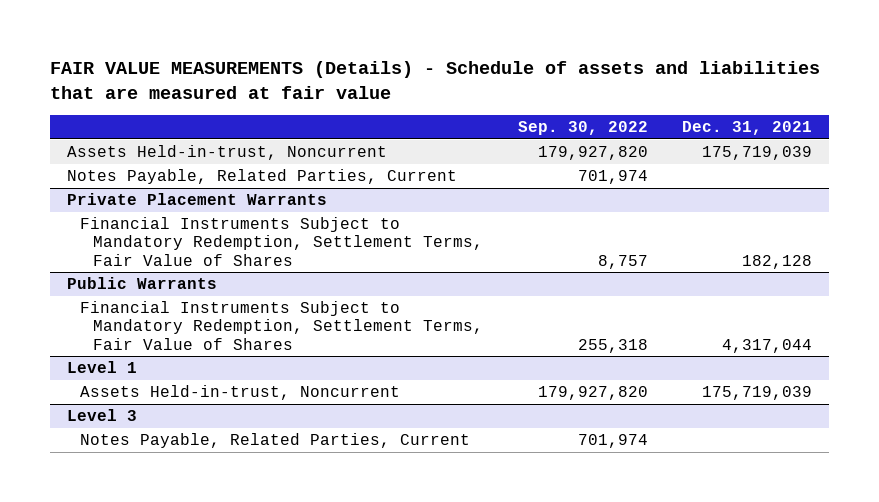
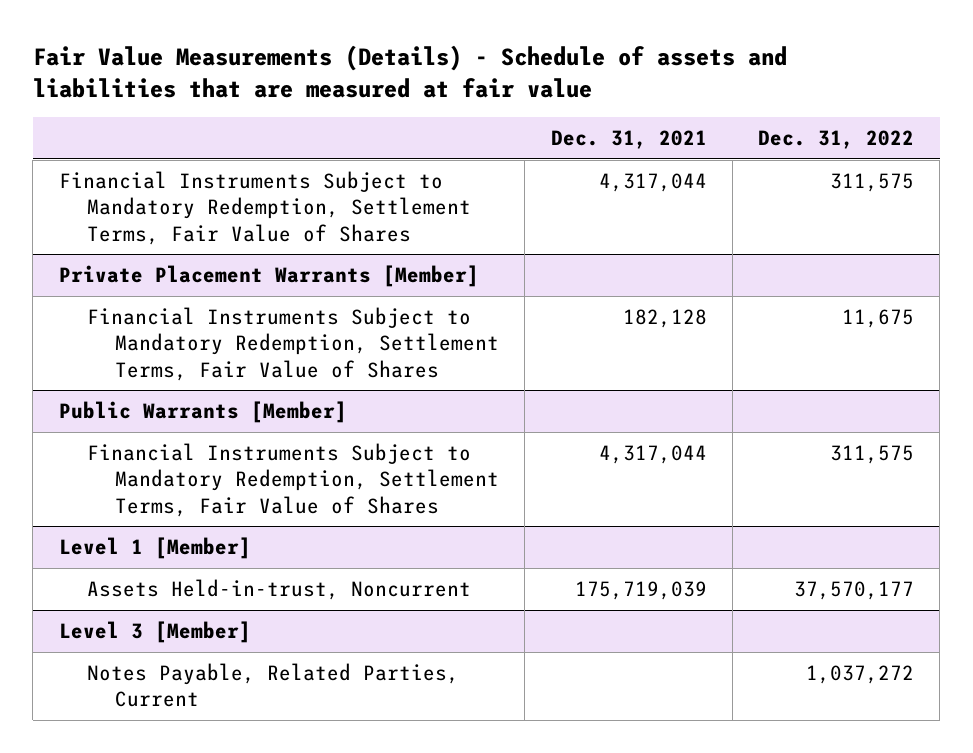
[49,61,820,100] FAIR VALUE MEASUREMENTS (Details) - Schedule of assets and liabilities that are measured at fair value -> [32,44,787,98] Fair Value Measurements (Details) - Schedule of assets and liabilities that are measured at fair value
[517,121,648,136] Sep. 30, 2022 -> none
none -> [757,130,914,150] Dec. 31, 2022
[67,145,388,161] Assets Held-in-trust, Noncurrent -> none
[67,169,458,185] Notes Payable, Related Parties, Current -> none
none -> [58,170,471,245] Financial Instruments Subject to Mandatory Redemption, Settlement Terms, Fair Value of Shares
[67,193,328,206] Private Placement Warrants -> [58,264,479,287] Private Placement Warrants [Member]
[67,277,218,290] Public Warrants -> [58,400,347,423] Public Warrants [Member]
[67,361,138,374] Level 1 -> [58,536,251,559] Level 1 [Member]
[67,409,138,422] Level 3 -> [58,620,251,643] Level 3 [Member]

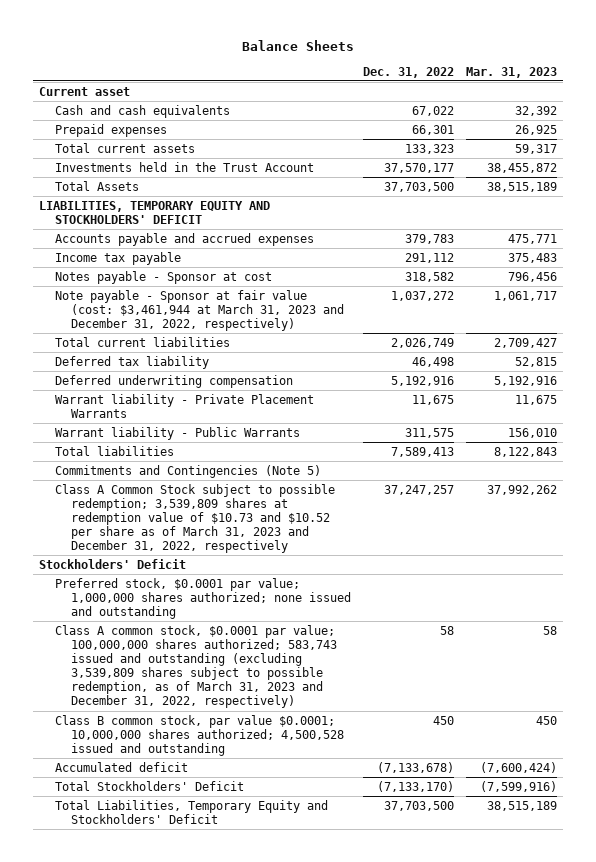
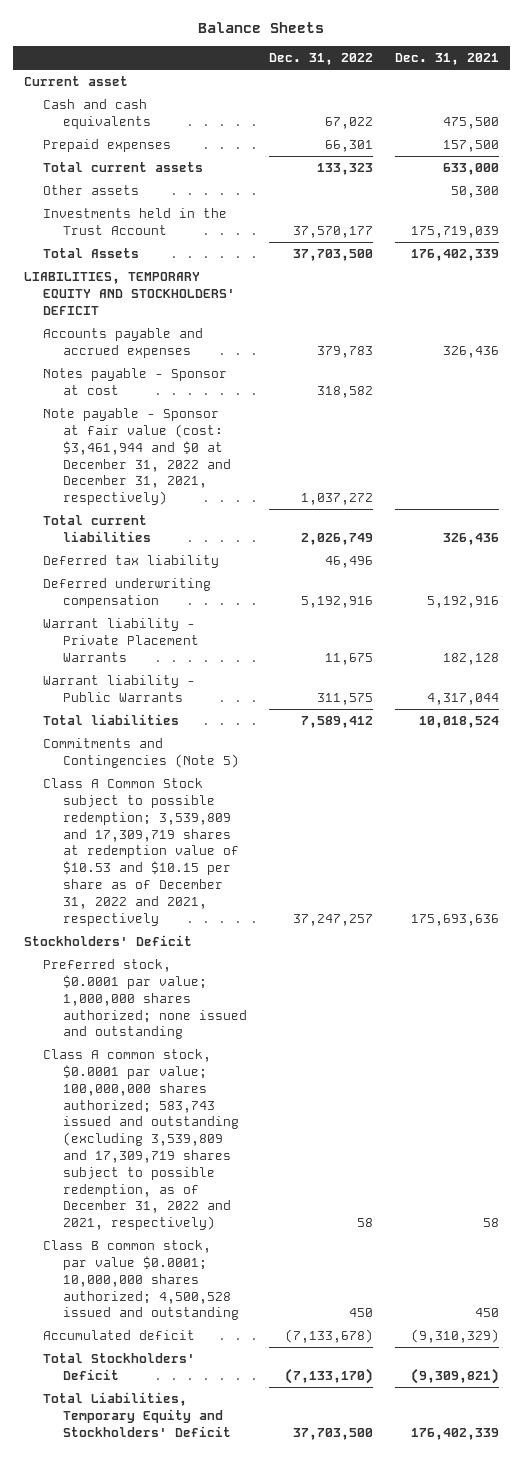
[466,66,558,78] Mar. 31, 2023 -> none
none -> [394,53,499,66] Dec. 31, 2021
none -> [43,185,140,196] Other assets
[55,251,182,265] Income tax payable -> none
[55,289,345,331] Note payable - Sponsor at fair value (cost: $3,461,944 at March 31, 2023 and December 31, 2022, respectively) -> [43,408,232,506] Note payable - Sponsor at fair value (cost: $3,461,944 and $0 at December 31, 2022 and December 31, 2021, respectively)
[412,356,455,367] 46,498 -> [325,556,374,569] 46,496
[391,446,455,457] 7,589,413 -> [301,716,374,729] 7,589,412
[55,483,336,554] Class A Common Stock subject to possible redemption; 3,539,809 shares at redemption value of $10.73 and $10.52 per share as of March 31, 2023 and December 31, 2022, respectively -> [43,778,240,926] Class A Common Stock subject to possible redemption; 3,539,809 and 17,309,719 shares at redemption value of $10.53 and $10.15 per share as of December 31, 2022 and 2021, respectively
[55,624,338,709] Class A common stock, $0.0001 par value; 100,000,000 shares authorized; 583,743 issued and outstanding (excluding 3,539,809 shares subject to possible redemption, as of March 31, 2023 and December 31, 2022, respectively) -> [43,1049,240,1231] Class A common stock, $0.0001 par value; 100,000,000 shares authorized; 583,743 issued and outstanding (excluding 3,539,809 and 17,309,719 shares subject to possible redemption, as of December 31, 2022 and 2021, respectively)

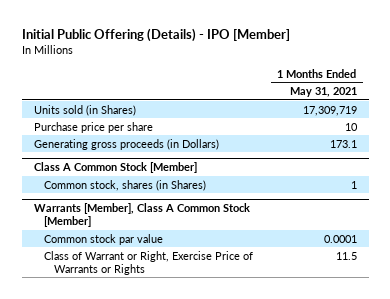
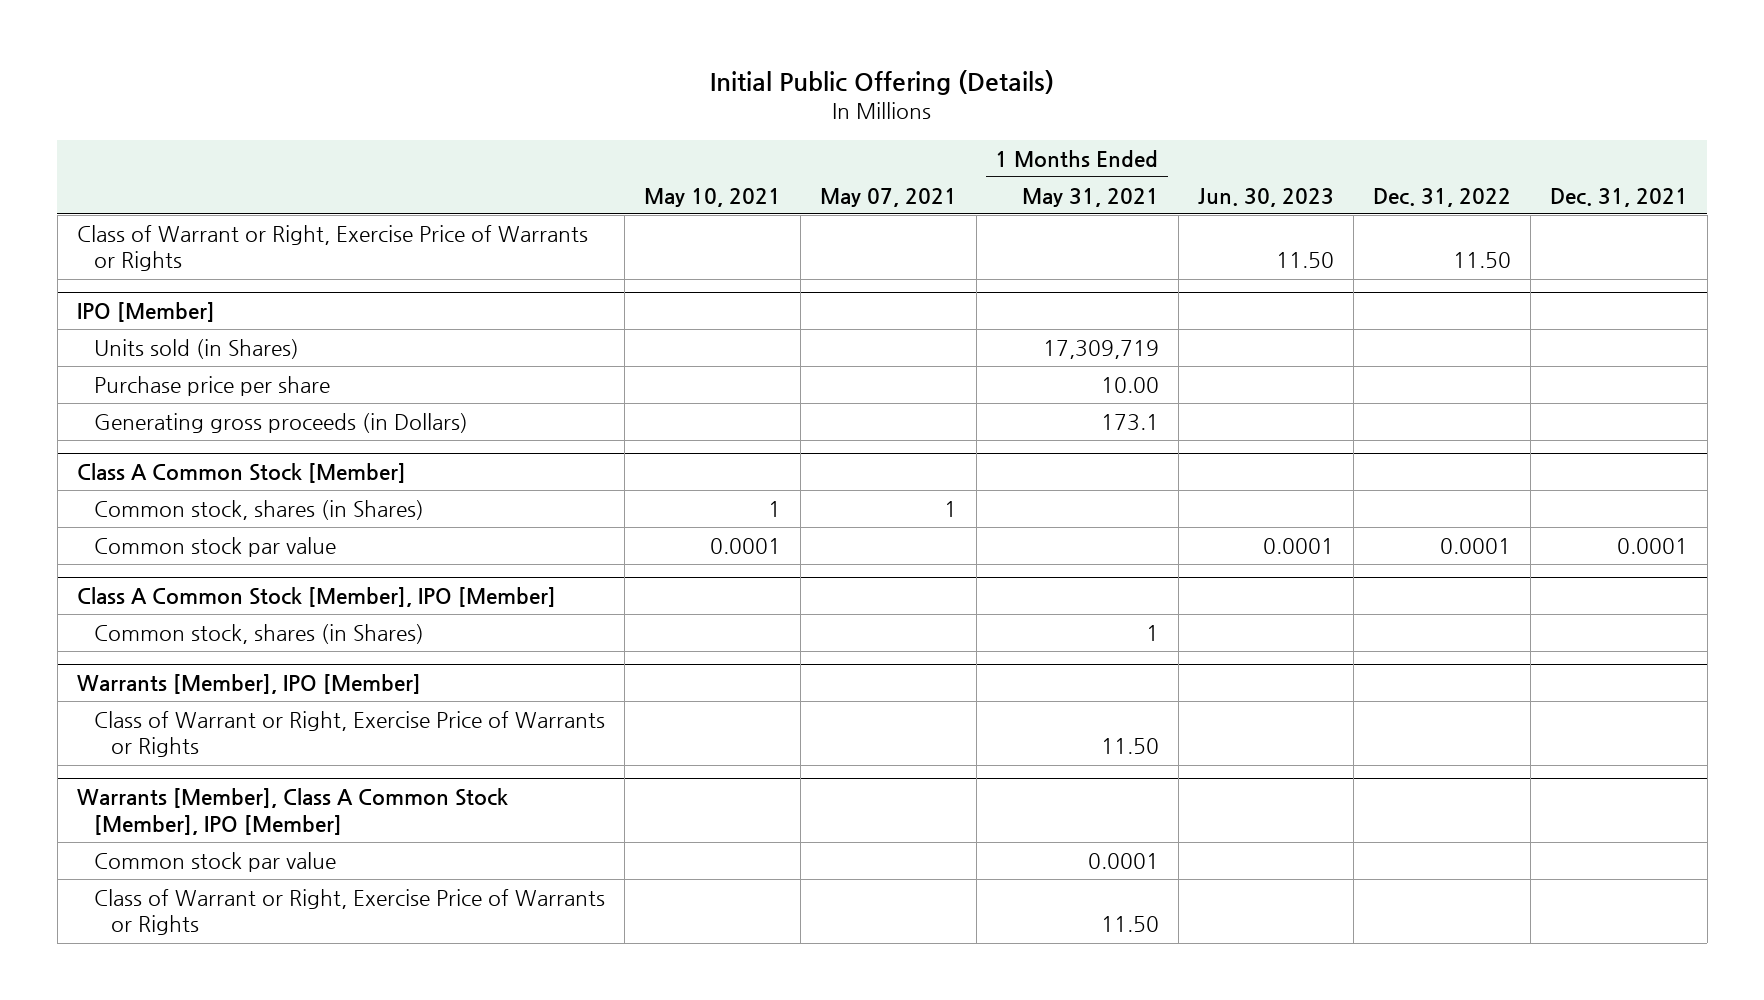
[21,27,290,42] Initial Public Offering (Details) - IPO [Member] -> [710,69,1055,95] Initial Public Offering (Details)
none -> [643,187,781,207] May 10, 2021
none -> [819,187,957,207] May 07, 2021
none -> [1197,187,1334,207] Jun. 30, 2023
none -> [1372,187,1511,207] Dec. 31, 2022
none -> [1549,187,1688,207] Dec. 31, 2021
none -> [76,224,588,272] Class of Warrant or Right, Exercise Price of Warrants or Rights
none -> [76,302,215,323] IPO [Member]
[344,122,358,131] 10 -> [1100,376,1159,393] 10.00
none -> [93,499,424,520] Common stock, shares (in Shares)
none -> [93,536,336,557] Common stock par value
none -> [76,587,556,608] Class A Common Stock [Member], IPO [Member]
none -> [76,674,421,695] Warrants [Member], IPO [Member]
none -> [93,710,605,758] Class of Warrant or Right, Exercise Price of Warrants or Rights
[33,203,250,228] Warrants [Member], Class A Common Stock [Member] -> [76,788,508,835] Warrants [Member], Class A Common Stock [Member], IPO [Member]
[335,251,357,260] 11.5 -> [1100,916,1159,933] 11.50

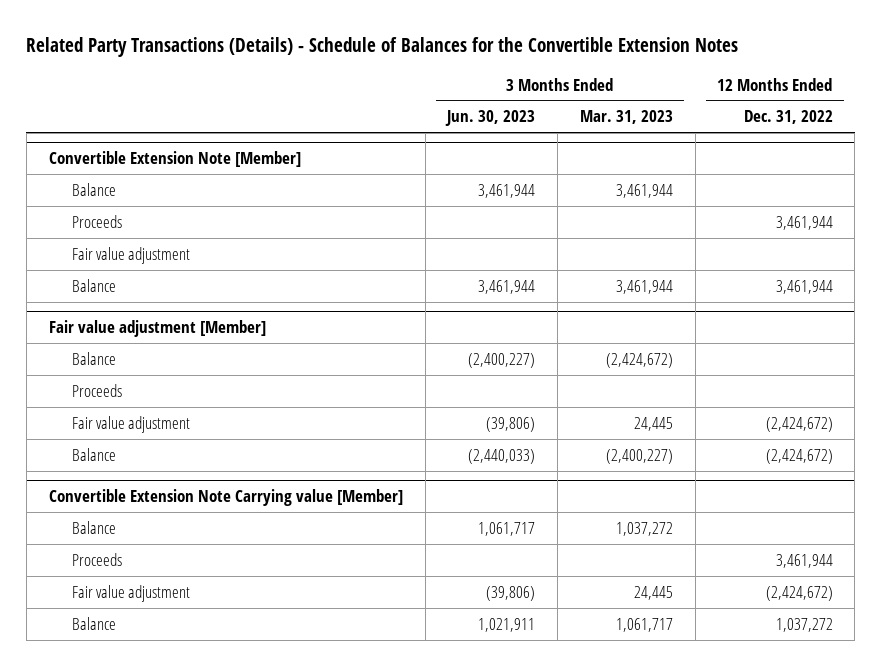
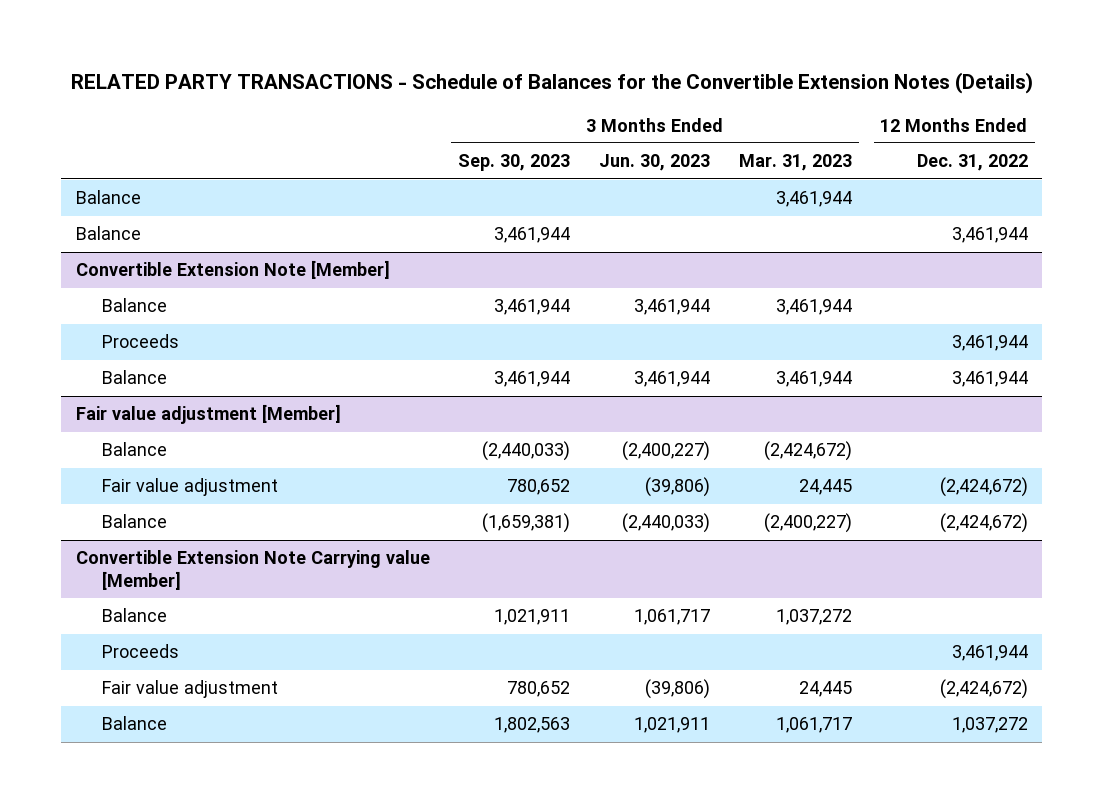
[26,37,739,58] Related Party Transactions (Details) - Schedule of Balances for the Convertible Extension Notes -> [70,72,1033,95] RELATED PARTY TRANSACTIONS - Schedule of Balances for the Convertible Extension Notes (Details)
none -> [458,154,571,172] Sep. 30, 2023
none -> [75,190,141,205] Balance
none -> [75,226,141,241] Balance
[71,246,190,264] Fair value adjustment -> none
[71,383,122,397] Proceeds -> none

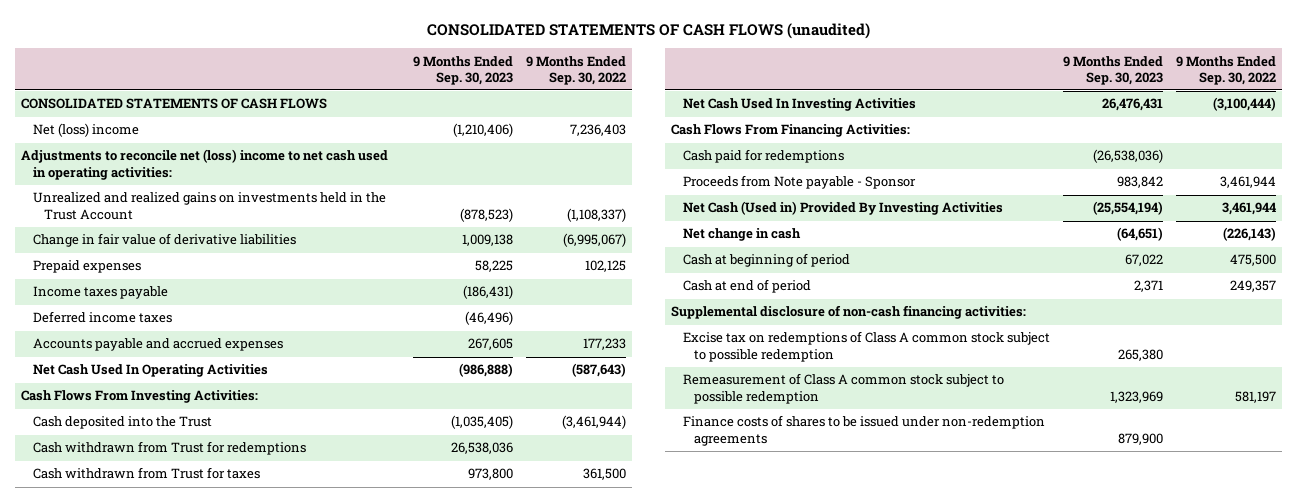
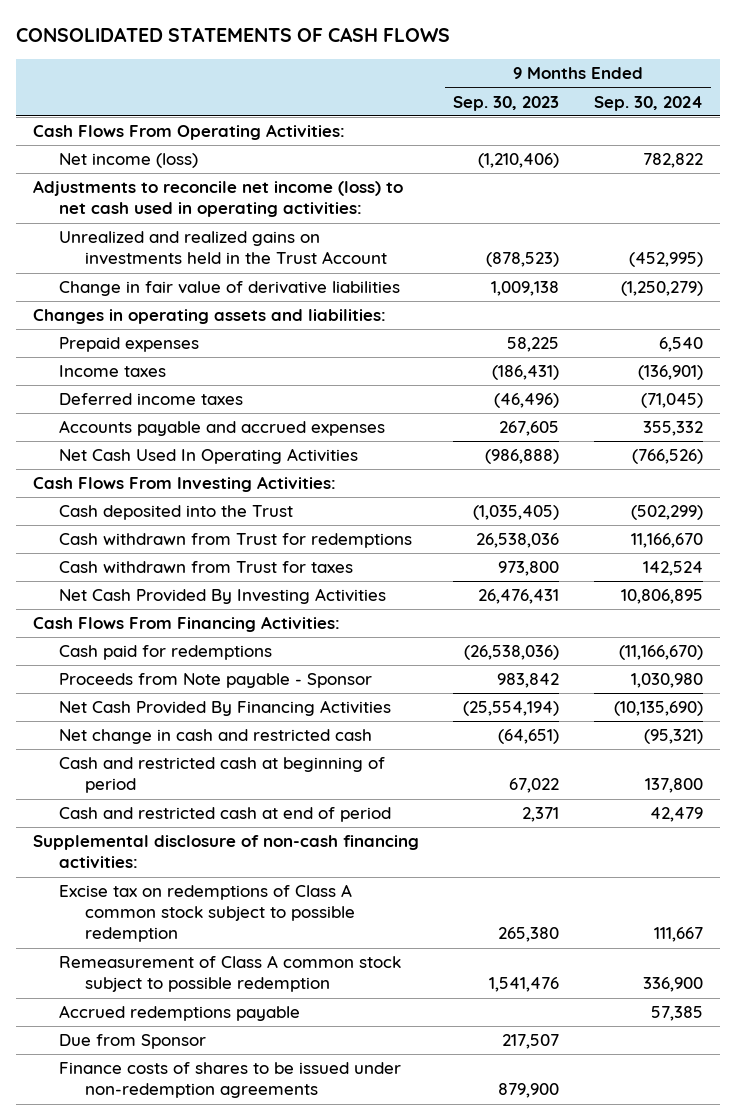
[426,23,870,40] CONSOLIDATED STATEMENTS OF CASH FLOWS (unaudited) -> [15,26,450,42] CONSOLIDATED STATEMENTS OF CASH FLOWS
[525,55,626,85] 9 Months Ended Sep. 30, 2022 -> none
none -> [593,95,703,111] Sep. 30, 2024
[21,98,328,110] CONSOLIDATED STATEMENTS OF CASH FLOWS -> none
none -> [32,124,345,141] Cash Flows From Operating Activities:
[32,123,139,138] Net (loss) income -> [58,153,198,169] Net income (loss)
[21,149,389,180] Adjustments to reconcile net (loss) income to net cash used in operating activities: -> [32,180,403,218] Adjustments to reconcile net income (loss) to net cash used in operating activities:
none -> [32,309,386,325] Changes in operating assets and liabilities:
[32,286,168,300] Income taxes payable -> [58,365,166,378] Income taxes
[682,98,916,112] Net Cash Used In Investing Activities -> [58,588,386,605] Net Cash Provided By Investing Activities
[682,201,1003,216] Net Cash (Used in) Provided By Investing Activities -> [58,700,391,717] Net Cash Provided By Financing Activities
[682,228,801,242] Net change in cash -> [58,729,372,745] Net change in cash and restricted cash
[682,253,850,268] Cash at beginning of period -> [58,757,385,794] Cash and restricted cash at beginning of period
[682,279,811,294] Cash at end of period -> [58,807,391,823] Cash and restricted cash at end of period
[1109,390,1163,403] 1,323,969 -> [489,977,560,993] 1,541,476
none -> [58,1005,300,1022] Accrued redemptions payable
none -> [58,1034,206,1050] Due from Sponsor

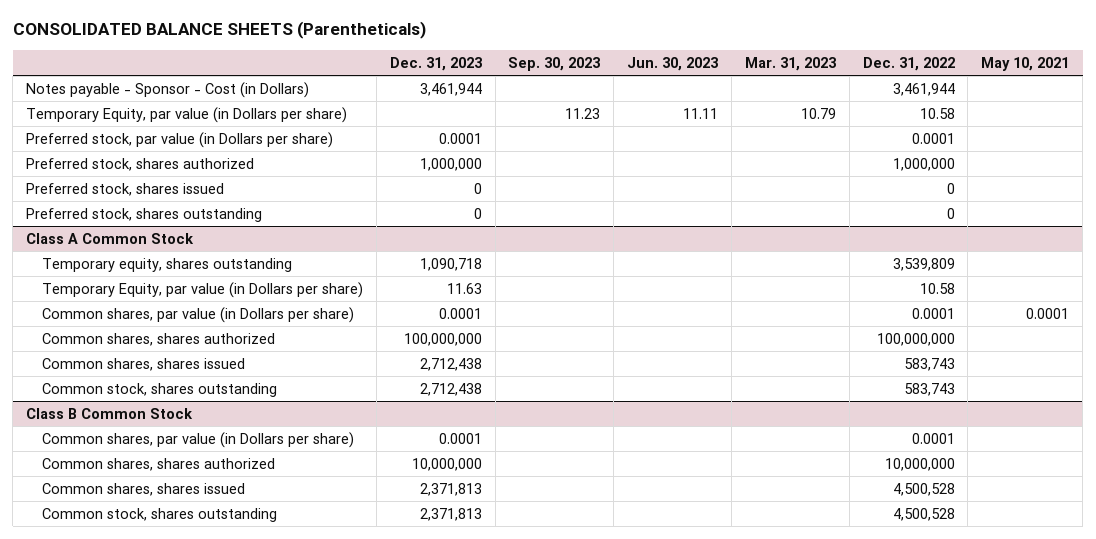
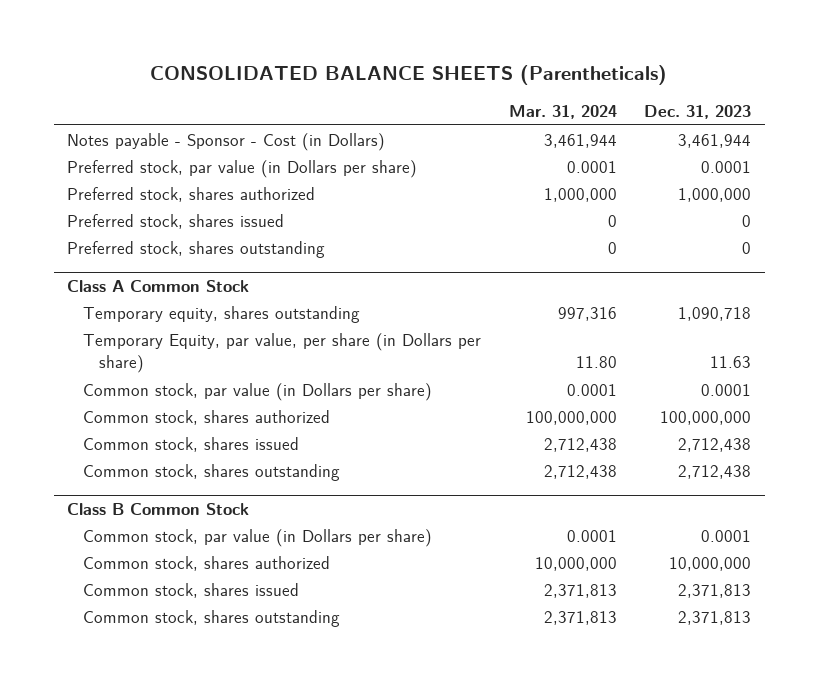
[508,56,601,71] Sep. 30, 2023 -> none
[627,56,719,71] Jun. 30, 2023 -> none
[744,56,836,71] Mar. 31, 2023 -> none
[862,56,955,71] Dec. 31, 2022 -> none
[981,56,1070,71] May 10, 2021 -> none
none -> [508,104,617,119] Mar. 31, 2024
[26,106,348,123] Temporary Equity, par value (in Dollars per share) -> none
[41,281,363,298] Temporary Equity, par value (in Dollars per share) -> [83,332,482,373] Temporary Equity, par value, per share (in Dollars per share)
[41,306,354,323] Common shares, par value (in Dollars per share) -> [83,382,433,401] Common stock, par value (in Dollars per share)
[41,332,275,346] Common shares, shares authorized -> [83,409,331,425] Common stock, shares authorized
[41,357,245,371] Common shares, shares issued -> [83,436,300,452] Common stock, shares issued
[41,431,354,448] Common shares, par value (in Dollars per share) -> [83,528,433,547] Common stock, par value (in Dollars per share)
[41,457,275,471] Common shares, shares authorized -> [83,555,331,571] Common stock, shares authorized
[41,482,245,496] Common shares, shares issued -> [83,582,300,598] Common stock, shares issued

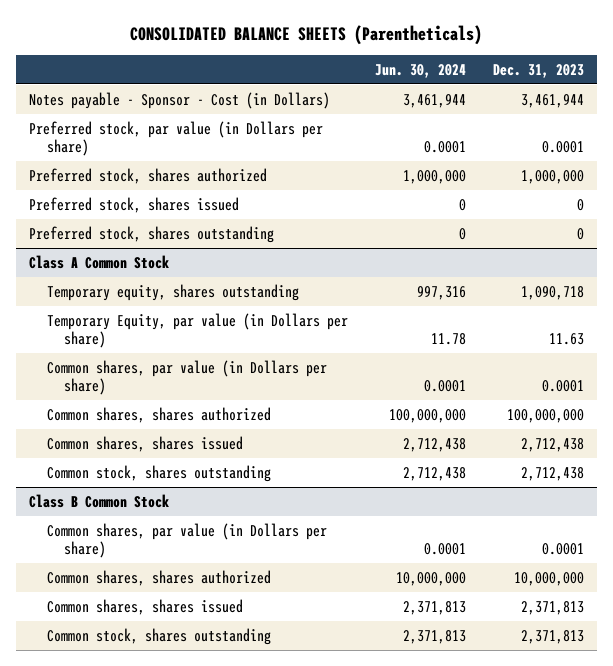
[508,104,617,119] Mar. 31, 2024 -> none
none -> [374,63,466,78] Jun. 30, 2024
[83,332,482,373] Temporary Equity, par value, per share (in Dollars per share) -> [46,312,348,348] Temporary Equity, par value (in Dollars per share)
[83,382,433,401] Common stock, par value (in Dollars per share) -> [46,359,327,395] Common shares, par value (in Dollars per share)
[83,409,331,425] Common stock, shares authorized -> [46,406,271,423] Common shares, shares authorized
[83,436,300,452] Common stock, shares issued -> [46,435,243,452] Common shares, shares issued
[83,528,433,547] Common stock, par value (in Dollars per share) -> [46,522,327,558] Common shares, par value (in Dollars per share)
[83,555,331,571] Common stock, shares authorized -> [46,569,271,586] Common shares, shares authorized
[83,582,300,598] Common stock, shares issued -> [46,598,243,615] Common shares, shares issued

